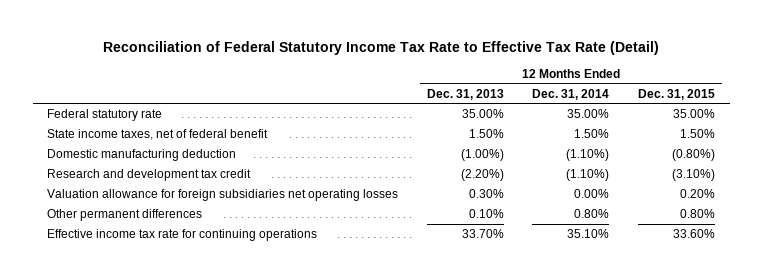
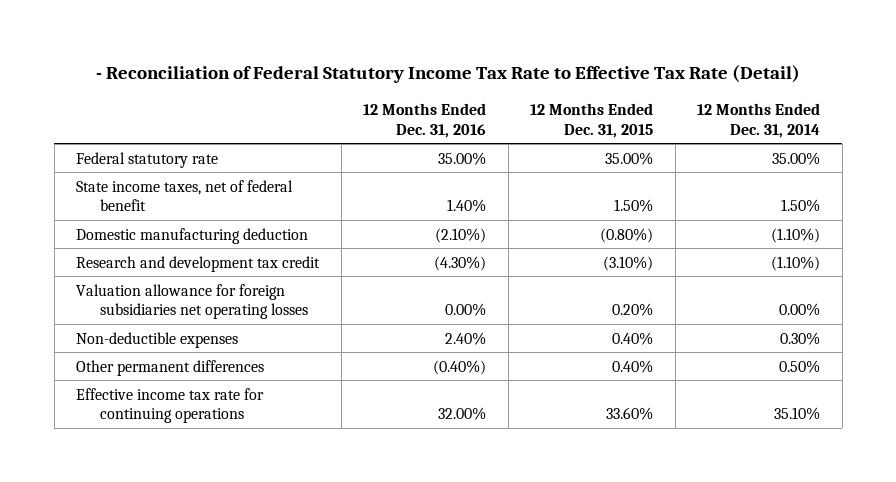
[103,40,660,55] Reconciliation of Federal Statutory Income Tax Rate to Effective Tax Rate (Detail) -> [96,65,801,84] - Reconciliation of Federal Statutory Income Tax Rate to Effective Tax Rate (Detail)
[426,88,504,100] Dec. 31, 2013 -> none
none -> [363,103,487,138] 12 Months Ended Dec. 31, 2016
none -> [76,331,239,348] Non-deductible expenses
[574,209,610,219] 0.80% -> [779,359,821,373] 0.50%
[680,209,716,219] 0.80% -> [612,359,654,373] 0.40%

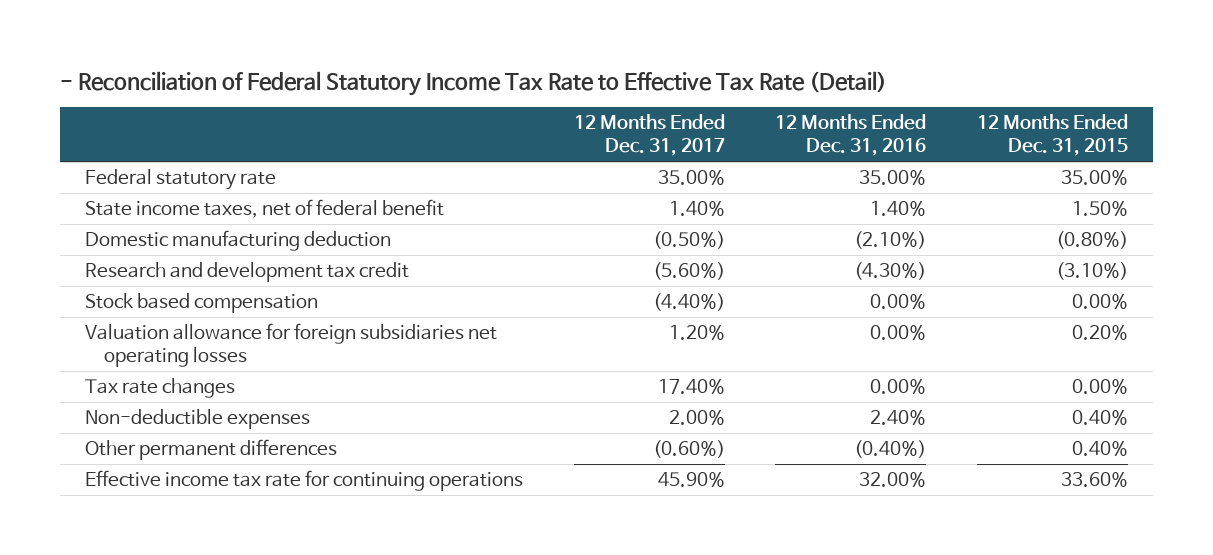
[697,103,821,138] 12 Months Ended Dec. 31, 2014 -> none
none -> [573,114,725,157] 12 Months Ended Dec. 31, 2017
none -> [85,293,319,314] Stock based compensation
none -> [85,378,236,399] Tax rate changes

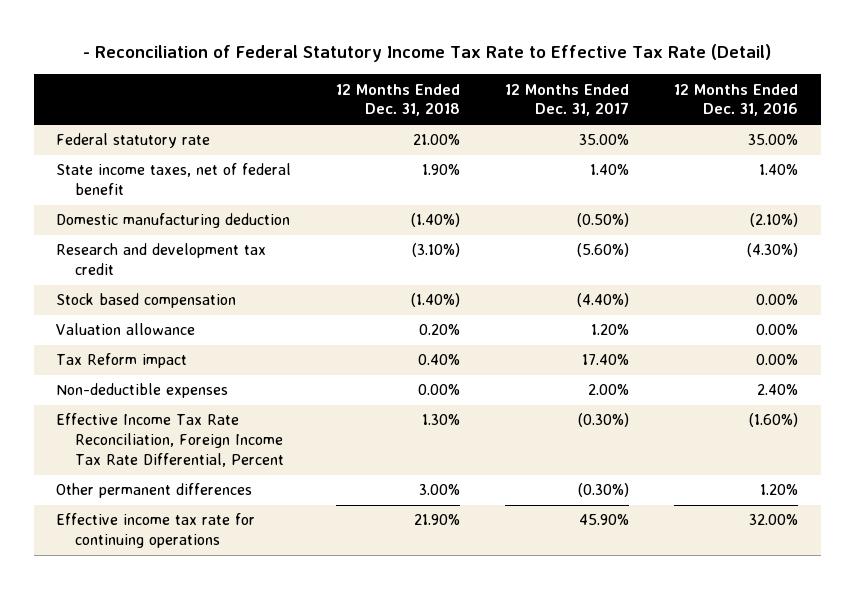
[976,114,1128,157] 12 Months Ended Dec. 31, 2015 -> none
none -> [336,83,461,117] 12 Months Ended Dec. 31, 2018
[85,323,498,368] Valuation allowance for foreign subsidiaries net operating losses -> [56,323,196,336] Valuation allowance
[85,378,236,399] Tax rate changes -> [56,353,188,369] Tax Reform impact
none -> [56,413,284,467] Effective Income Tax Rate Reconciliation, Foreign Income Tax Rate Differential, Percent
[652,440,725,459] (0.60%) -> [578,483,630,498] (0.30%)
[854,440,927,459] (0.40%) -> [760,484,799,496] 1.20%

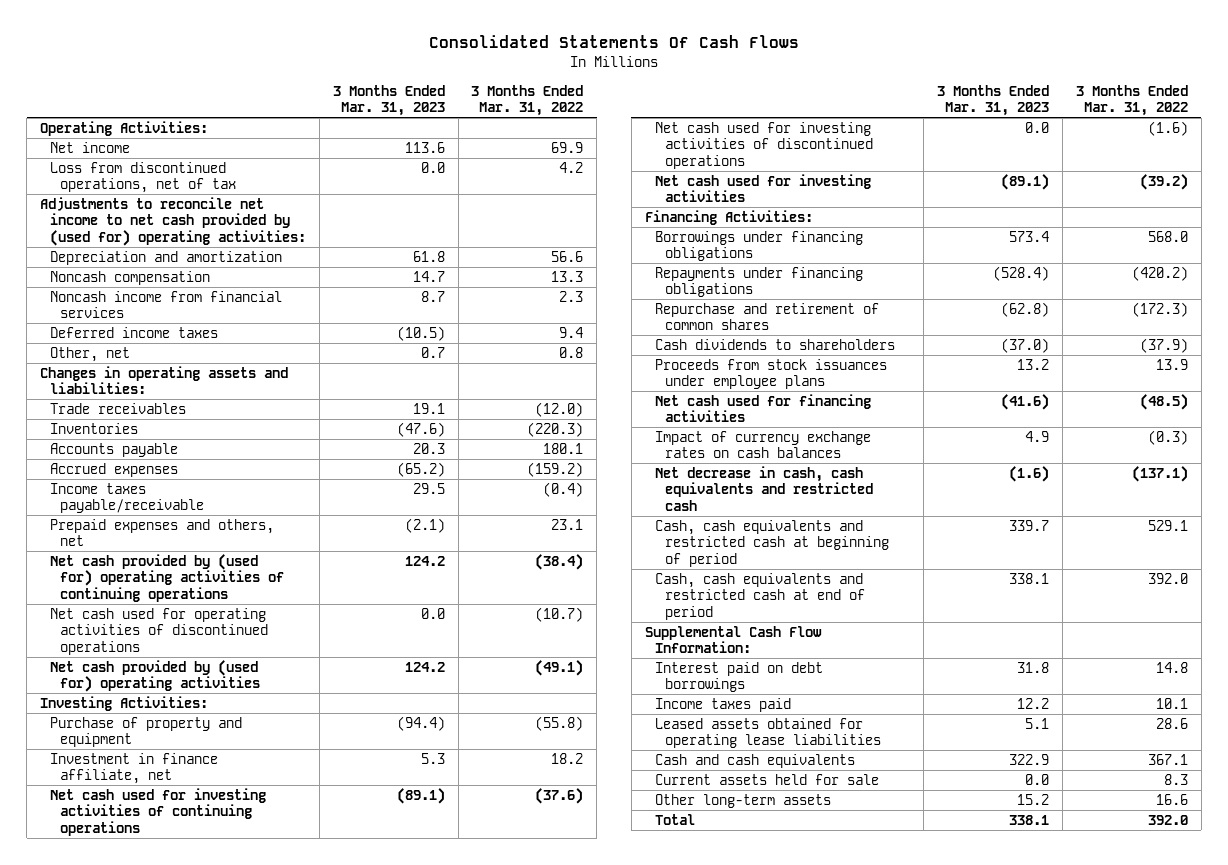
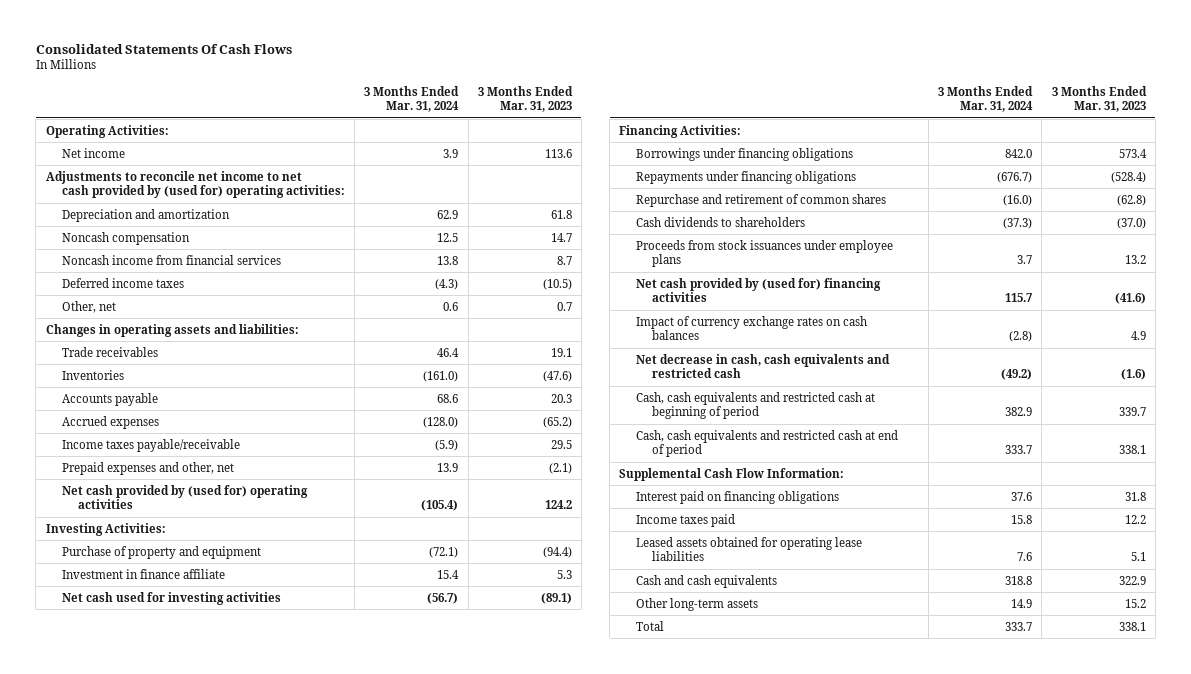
[471,84,584,117] 3 Months Ended Mar. 31, 2022 -> none
none -> [364,85,460,113] 3 Months Ended Mar. 31, 2024
[50,161,237,194] Loss from discontinued operations, net of tax -> none
[50,553,285,602] Net cash provided by (used for) operating activities of continuing operations -> none
[50,607,269,655] Net cash used for operating activities of discontinued operations -> none
[50,518,275,547] Prepaid expenses and others, net -> [61,461,234,475] Prepaid expenses and other, net
[50,787,267,836] Net cash used for investing activities of continuing operations -> none
[654,121,873,169] Net cash used for investing activities of discontinued operations -> none
[50,752,219,785] Investment in finance affiliate, net -> [61,568,225,579] Investment in finance affiliate
[654,393,871,423] Net cash used for financing activities -> [635,277,881,303] Net cash provided by (used for) financing activities
[654,661,823,693] Interest paid on debt borrowings -> [635,490,839,504] Interest paid on financing obligations
[654,773,879,785] Current assets held for sale -> none

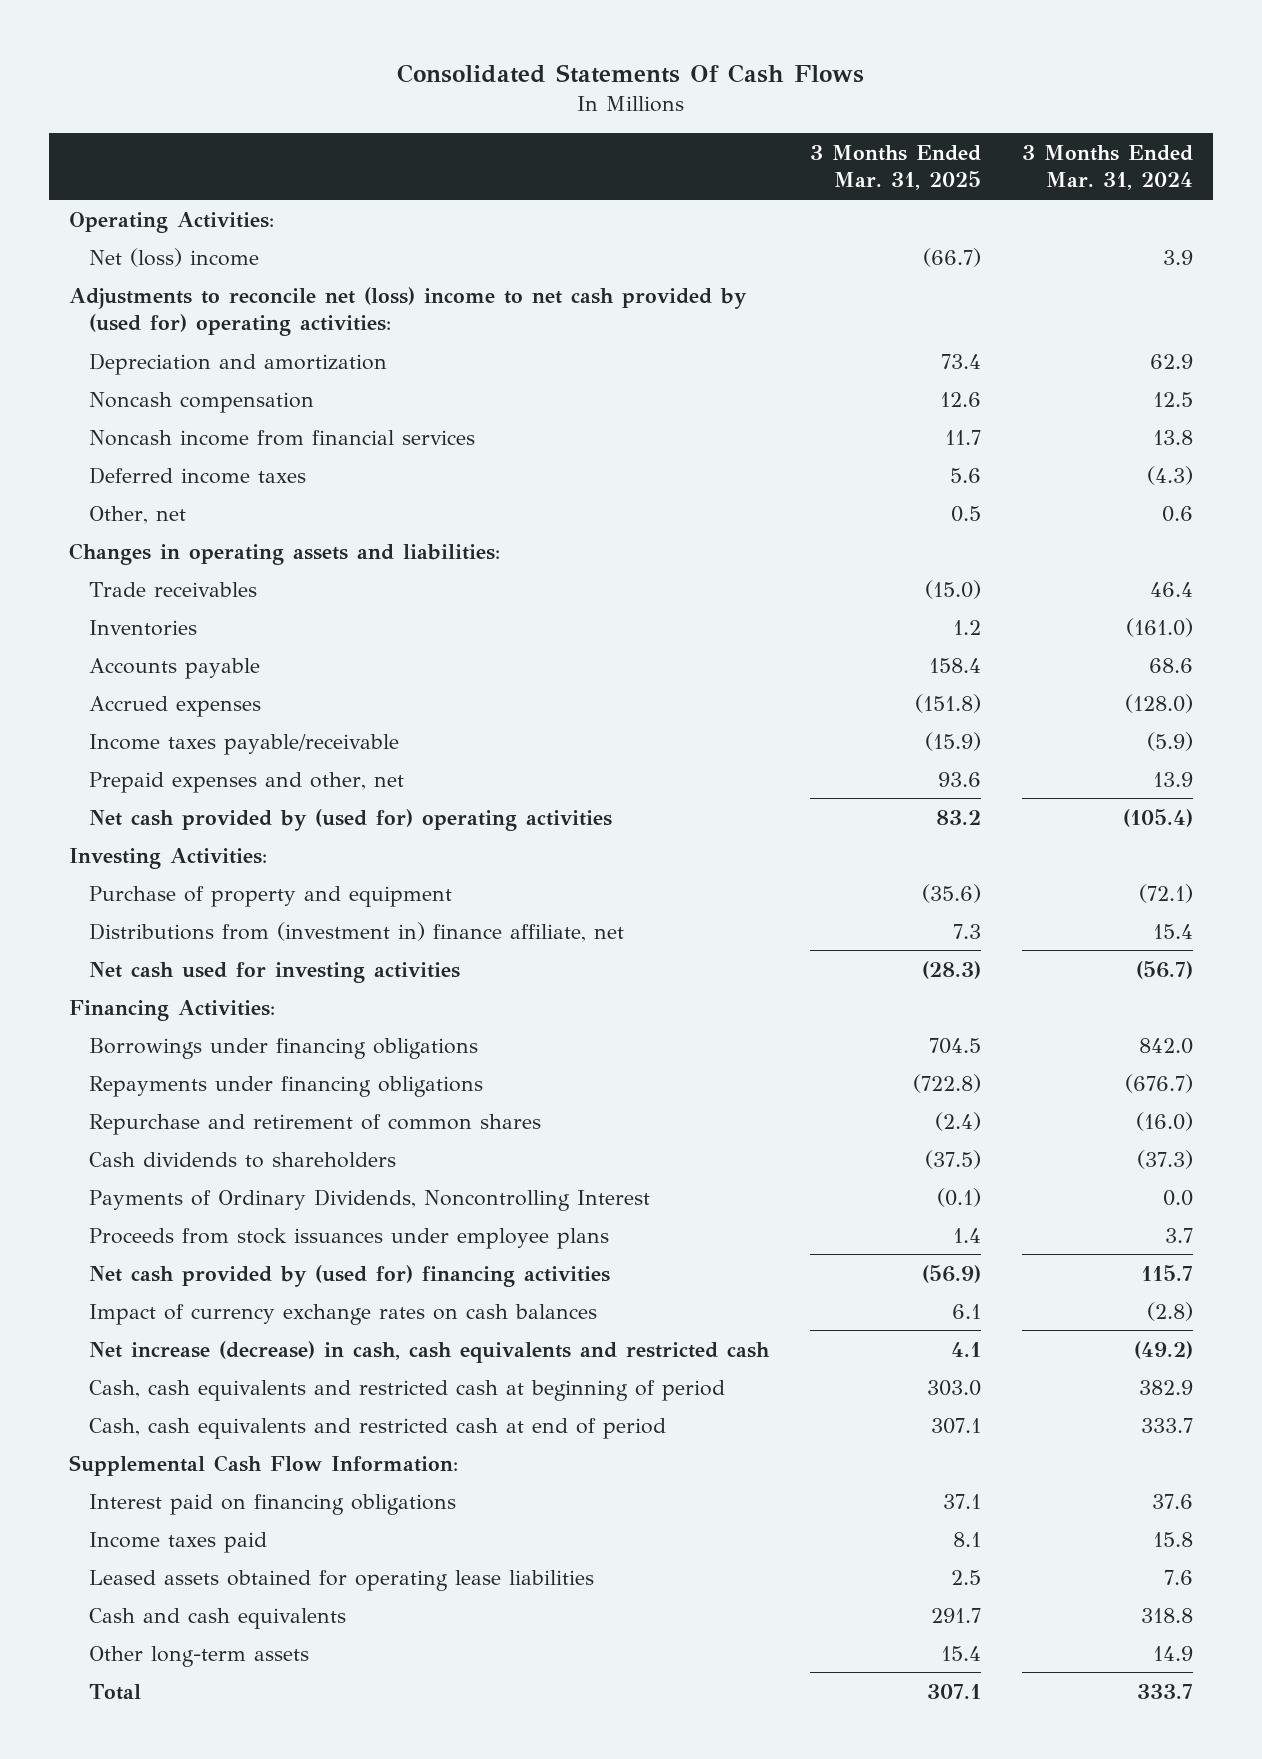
[477,85,573,113] 3 Months Ended Mar. 31, 2023 -> none
none -> [810,144,982,191] 3 Months Ended Mar. 31, 2025
[61,147,125,158] Net income -> [89,247,260,267] Net (loss) income
[45,170,345,199] Adjustments to reconcile net income to net cash provided by (used for) operating activities: -> [69,286,748,337] Adjustments to reconcile net (loss) income to net cash provided by (used for) operating activities:
[61,568,225,579] Investment in finance affiliate -> [89,921,625,942] Distributions from (investment in) finance affiliate, net
none -> [89,1188,651,1211] Payments of Ordinary Dividends, Noncontrolling Interest
[635,353,890,379] Net decrease in cash, cash equivalents and restricted cash -> [89,1340,771,1363] Net increase (decrease) in cash, cash equivalents and restricted cash

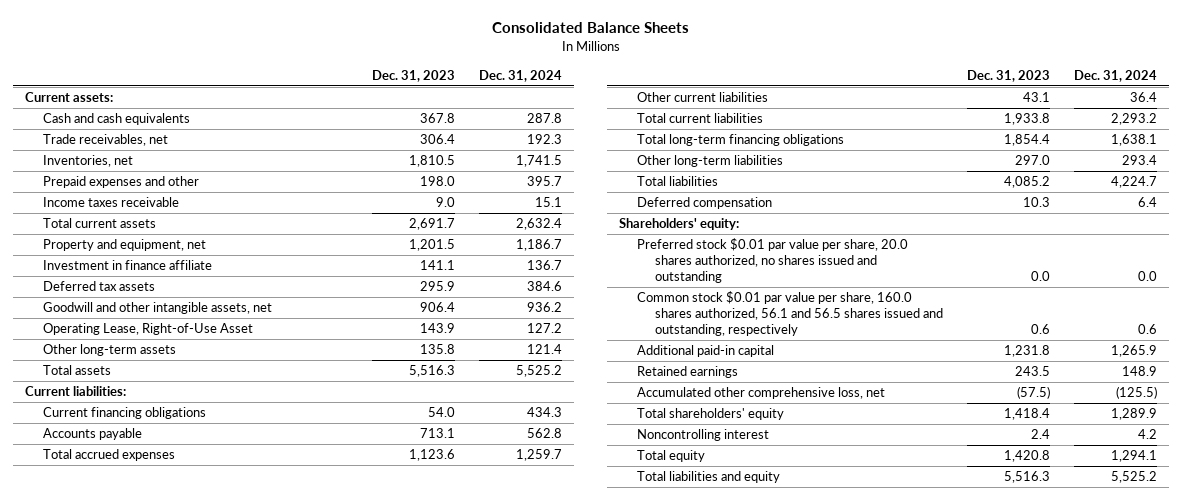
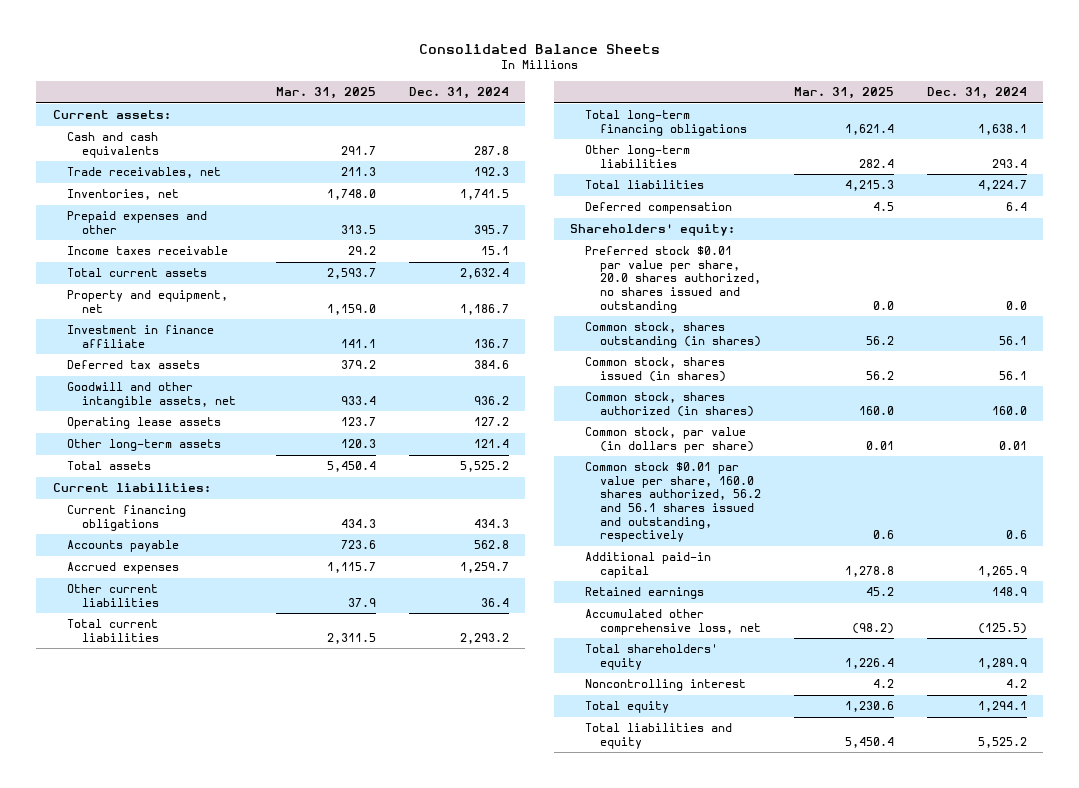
[372,69,456,82] Dec. 31, 2023 -> none
none -> [275,87,376,100] Mar. 31, 2025
[42,323,253,336] Operating Lease, Right-of-Use Asset -> [67,417,222,430] Operating lease assets
[42,449,175,462] Total accrued expenses -> [67,562,180,575] Accrued expenses
none -> [585,322,761,348] Common stock, shares outstanding (in shares)
none -> [585,357,726,382] Common stock, shares issued (in shares)
none -> [585,392,754,417] Common stock, shares authorized (in shares)
none -> [585,427,754,453] Common stock, par value (in dollars per share)
[637,291,943,336] Common stock $0.01 par value per share, 160.0 shares authorized, 56.1 and 56.5 shares issued and outstanding, respectively -> [585,462,761,543] Common stock $0.01 par value per share, 160.0 shares authorized, 56.2 and 56.1 shares issued and outstanding, respectively

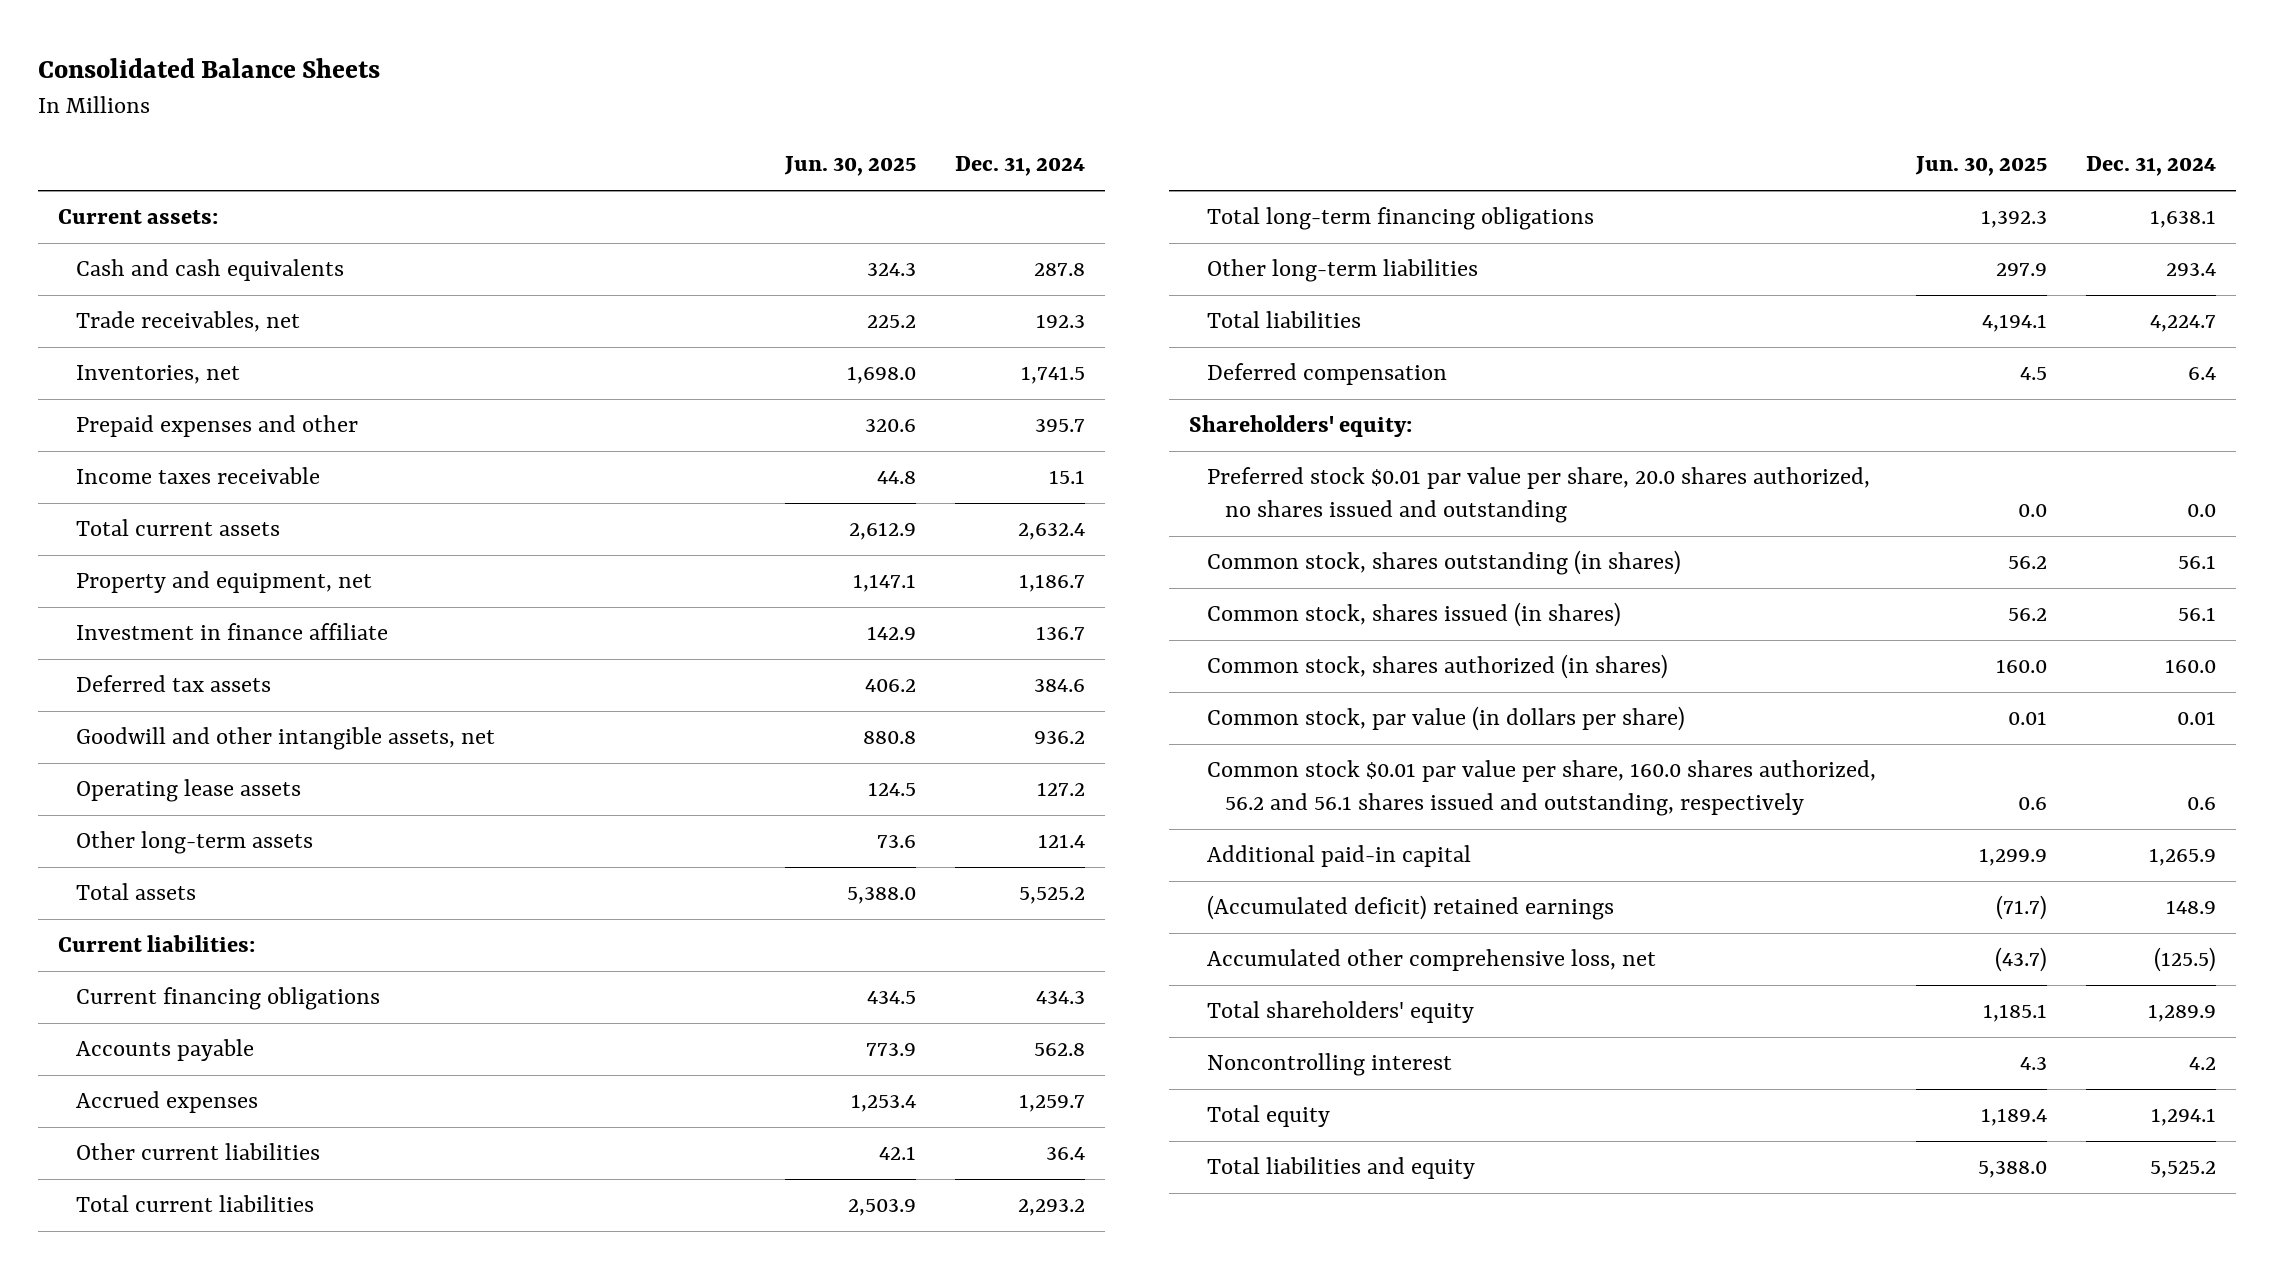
[275,87,376,100] Mar. 31, 2025 -> none
none -> [783,156,916,177] Jun. 30, 2025
[585,587,705,600] Retained earnings -> [1207,895,1615,921] (Accumulated deficit) retained earnings

